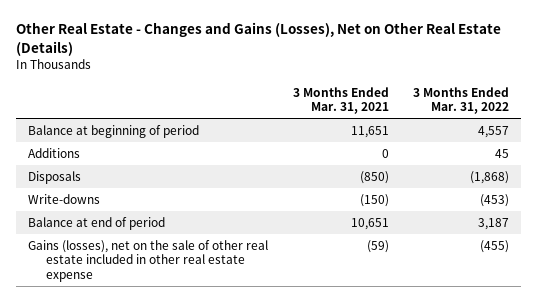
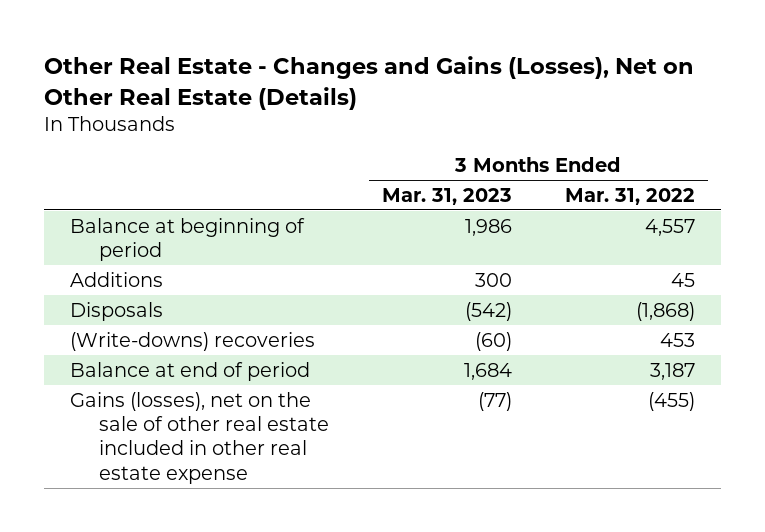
[292,86,389,115] 3 Months Ended Mar. 31, 2021 -> none
none -> [382,187,513,205] Mar. 31, 2023
[28,193,101,204] Write-downs -> [70,331,316,351] (Write-downs) recoveries
[479,193,509,207] (453) -> [659,332,695,347] 453

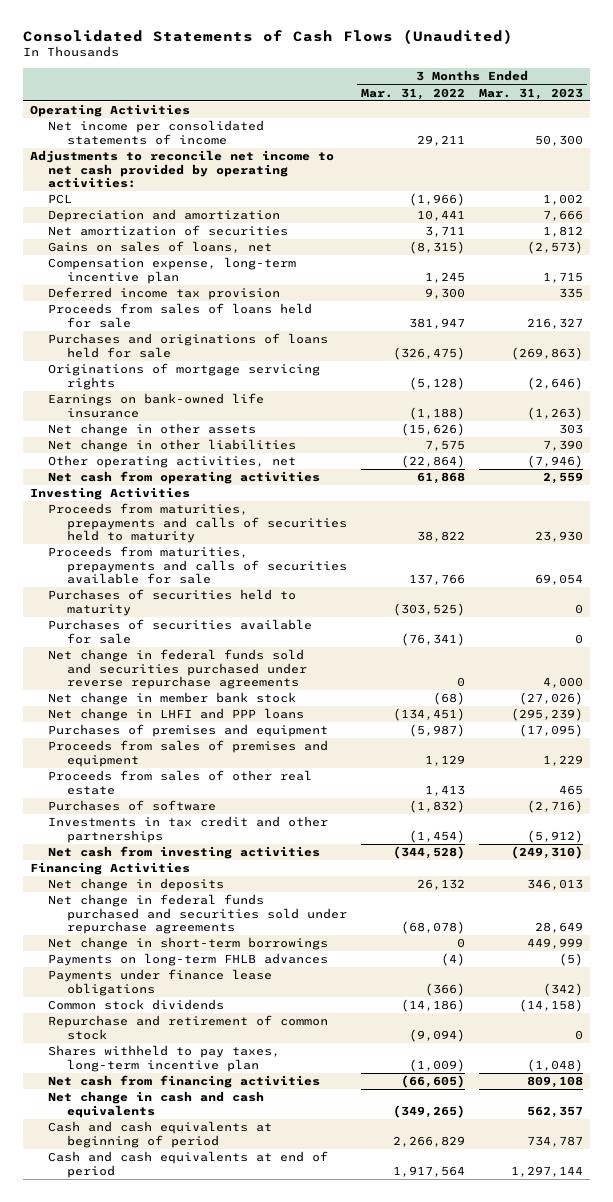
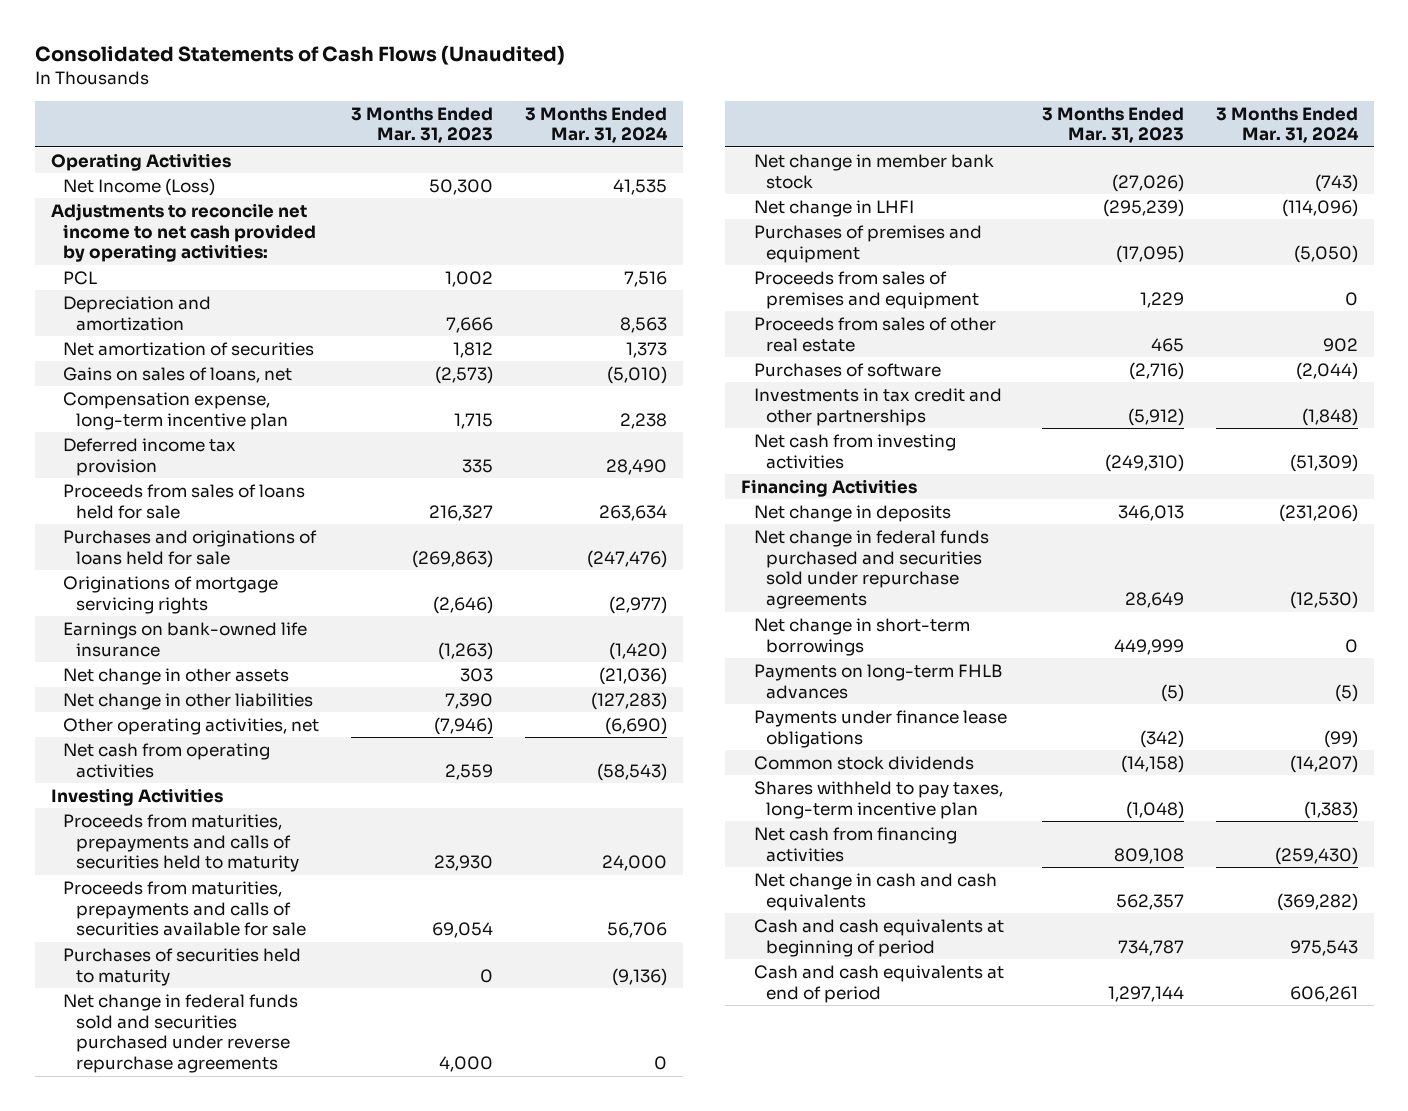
[360,87,465,100] Mar. 31, 2022 -> none
none -> [525,106,669,144] 3 Months Ended Mar. 31, 2024
[48,120,265,145] Net income per consolidated statements of income -> [63,177,216,196] Net Income (Loss)
[48,619,313,644] Purchases of securities available for sale -> none
[48,708,305,722] Net change in LHFI and PPP loans -> [753,199,914,217] Net change in LHFI
[48,1015,329,1040] Repurchase and retirement of common stock -> none

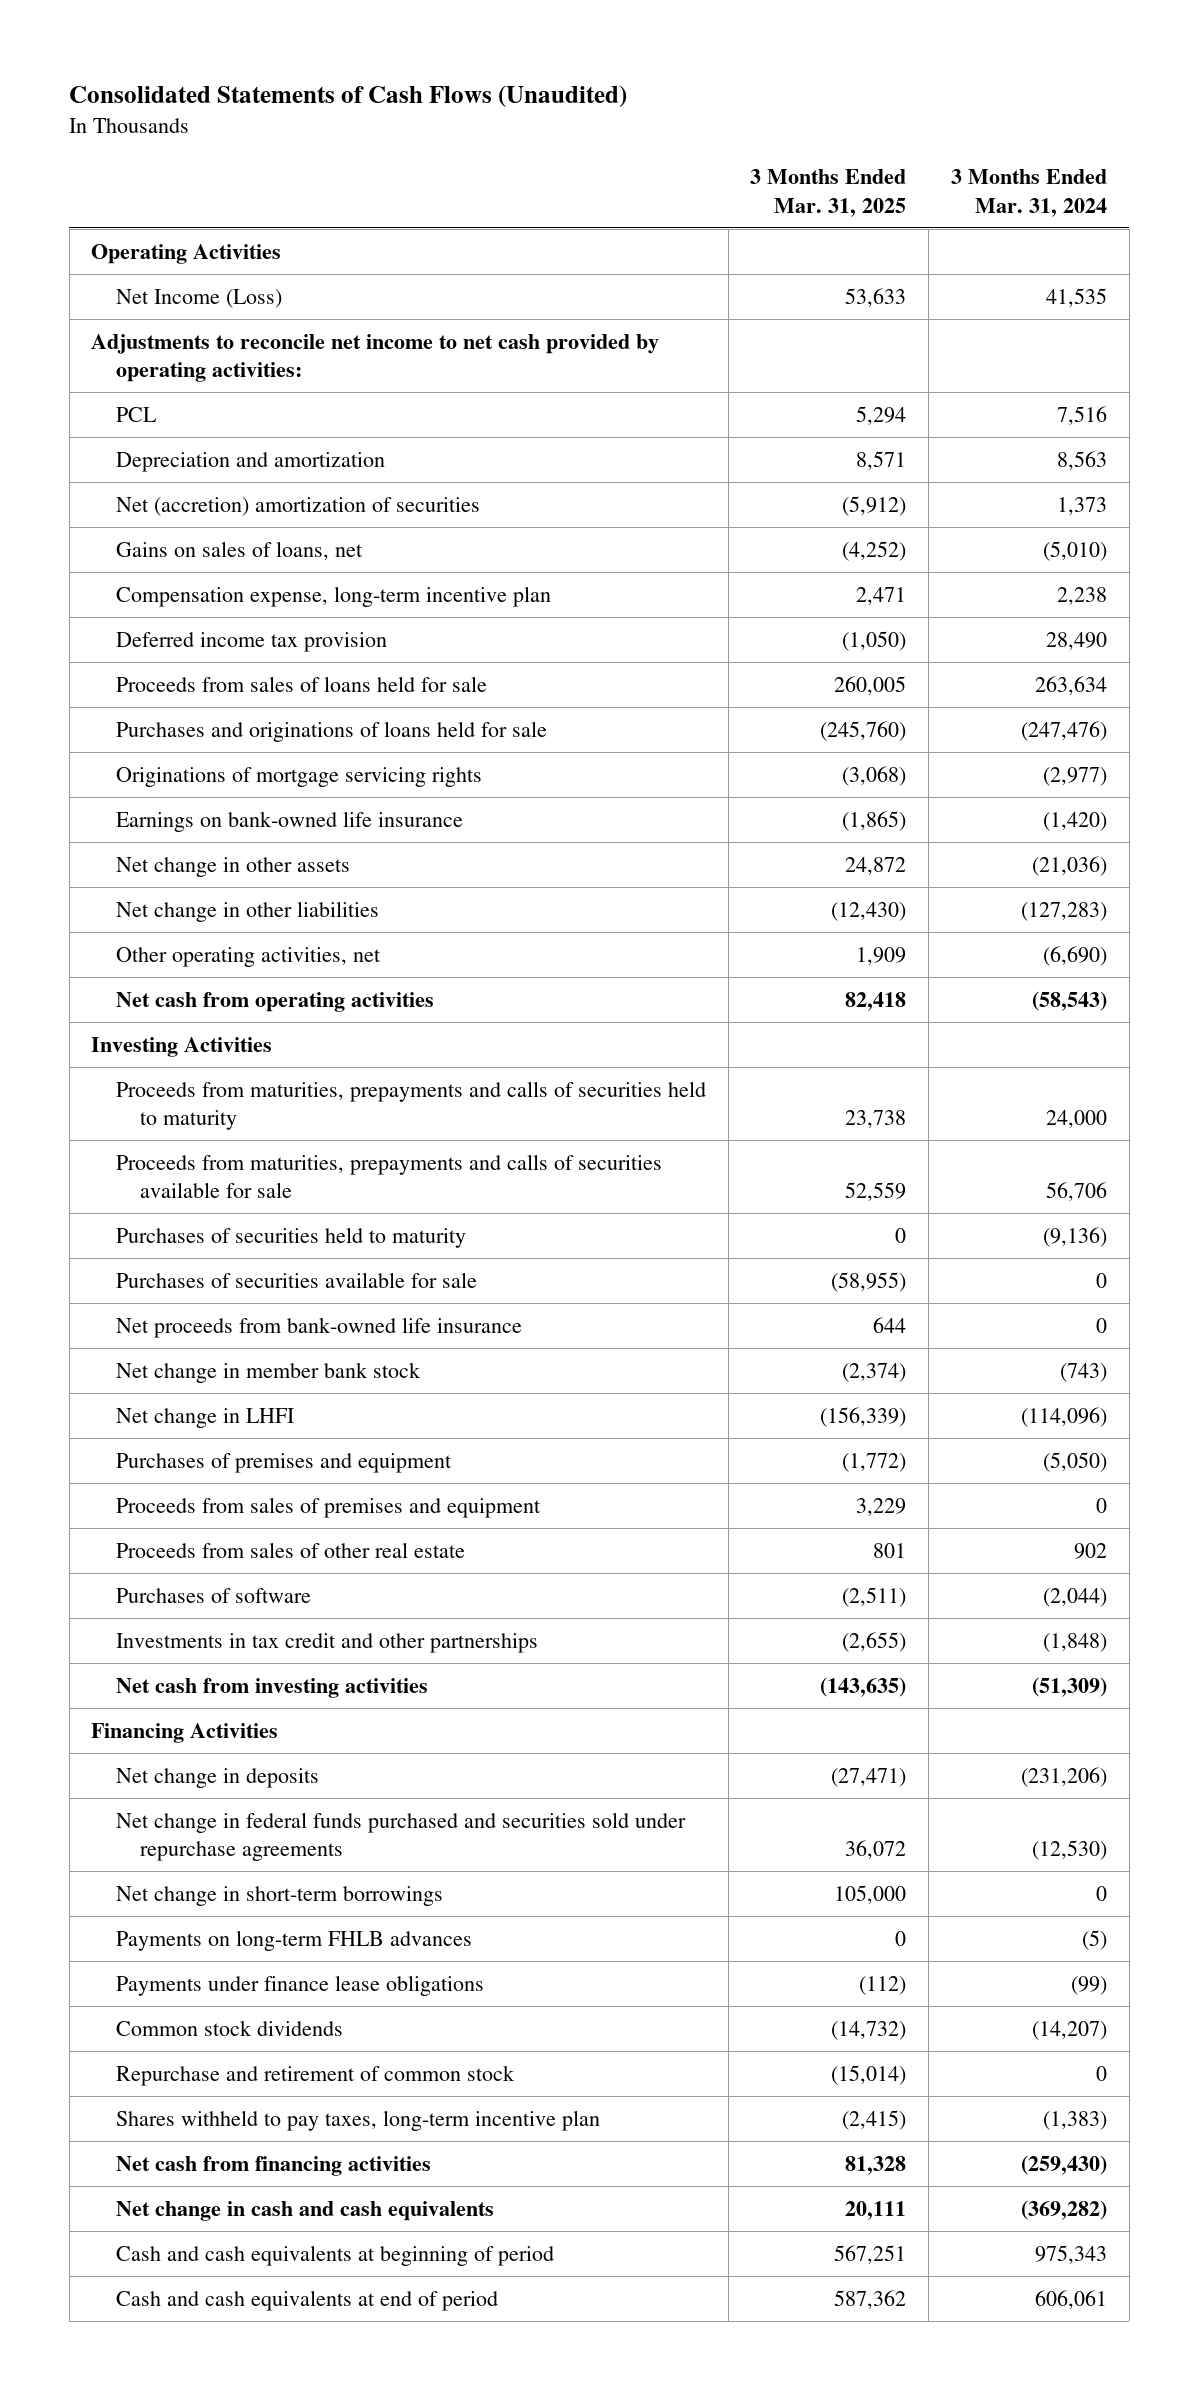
[351,106,494,144] 3 Months Ended Mar. 31, 2023 -> none
none -> [750,169,907,217] 3 Months Ended Mar. 31, 2025
[63,341,315,356] Net amortization of securities -> [115,496,480,516] Net (accretion) amortization of securities
[63,993,299,1073] Net change in federal funds sold and securities purchased under reverse repurchase agreements -> none
none -> [115,1271,477,1288] Purchases of securities available for sale
none -> [115,1316,522,1338] Net proceeds from bank-owned life insurance
none -> [115,2064,515,2086] Repurchase and retirement of common stock
[1289,939,1358,956] 975,543 -> [1034,2244,1107,2264] 975,343
[1289,985,1358,1002] 606,261 -> [1034,2289,1107,2309] 606,061

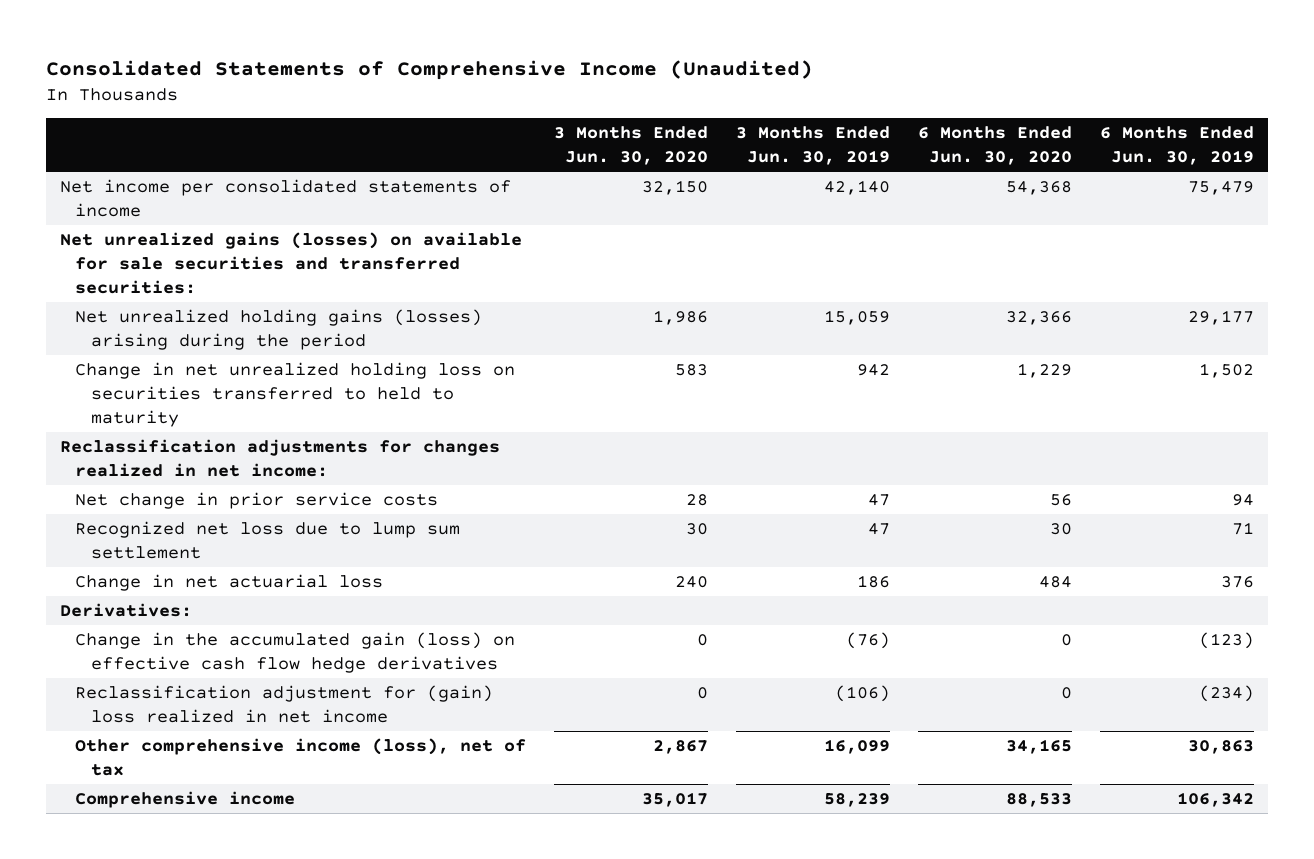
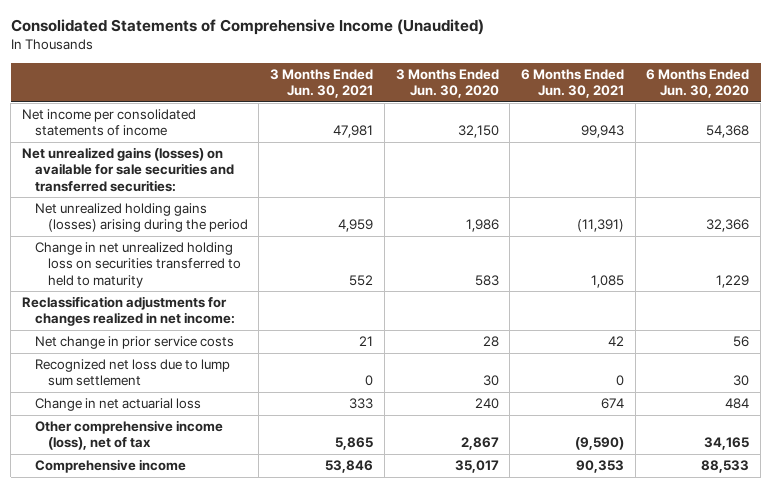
[736,126,891,166] 3 Months Ended Jun. 30, 2019 -> none
[1100,126,1255,166] 6 Months Ended Jun. 30, 2019 -> none
none -> [270,68,374,99] 3 Months Ended Jun. 30, 2021
none -> [520,68,624,99] 6 Months Ended Jun. 30, 2021
[59,603,192,618] Derivatives: -> none
[75,632,516,674] Change in the accumulated gain (loss) on effective cash flow hedge derivatives -> none
[75,685,494,724] Reclassification adjustment for (gain) loss realized in net income -> none

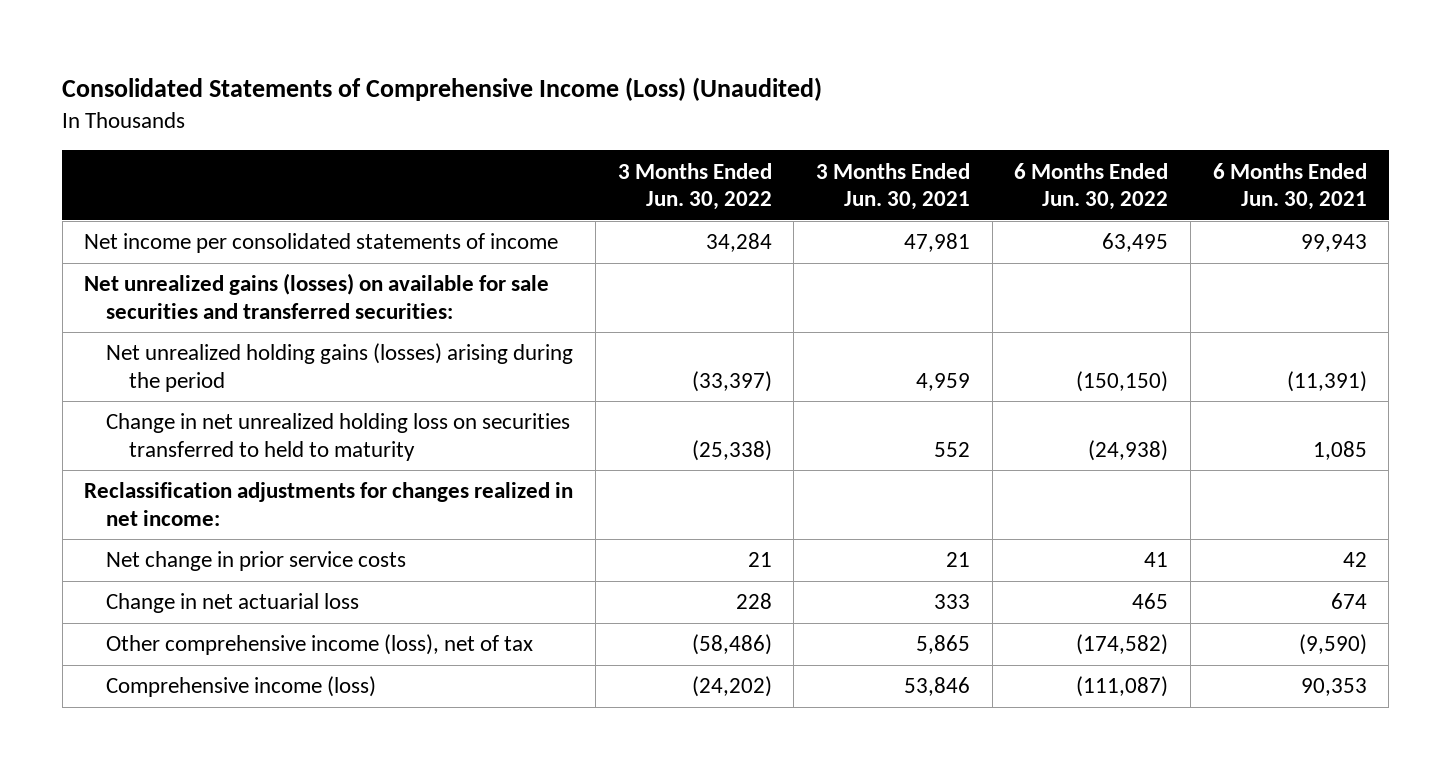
[10,19,484,36] Consolidated Statements of Comprehensive Income (Unaudited) -> [62,77,823,102] Consolidated Statements of Comprehensive Income (Loss) (Unaudited)
[395,68,499,99] 3 Months Ended Jun. 30, 2020 -> none
[646,68,750,99] 6 Months Ended Jun. 30, 2020 -> none
none -> [617,162,772,210] 3 Months Ended Jun. 30, 2022
none -> [1014,162,1169,210] 6 Months Ended Jun. 30, 2022
[34,359,230,387] Recognized net loss due to lump sum settlement -> none
[34,459,186,474] Comprehensive income -> [106,676,377,698] Comprehensive income (loss)

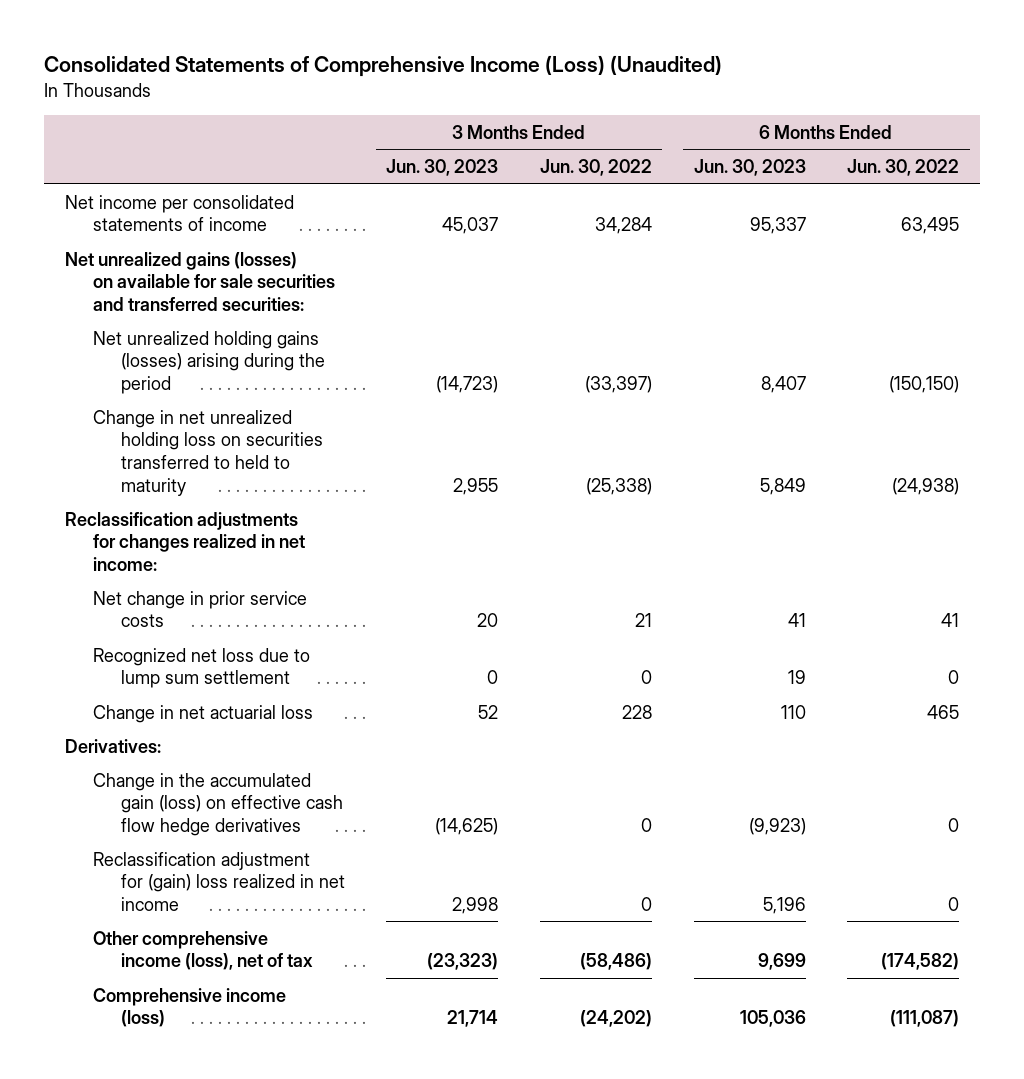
[816,162,971,210] 3 Months Ended Jun. 30, 2021 -> none
[1212,162,1367,210] 6 Months Ended Jun. 30, 2021 -> none
none -> [386,159,499,177] Jun. 30, 2023
none -> [693,159,806,177] Jun. 30, 2023
none -> [92,647,310,689] Recognized net loss due to lump sum settlement
none -> [64,738,161,753] Derivatives:
none -> [92,772,343,836] Change in the accumulated gain (loss) on effective cash flow hedge derivatives
none -> [92,851,345,911] Reclassification adjustment for (gain) loss realized in net income

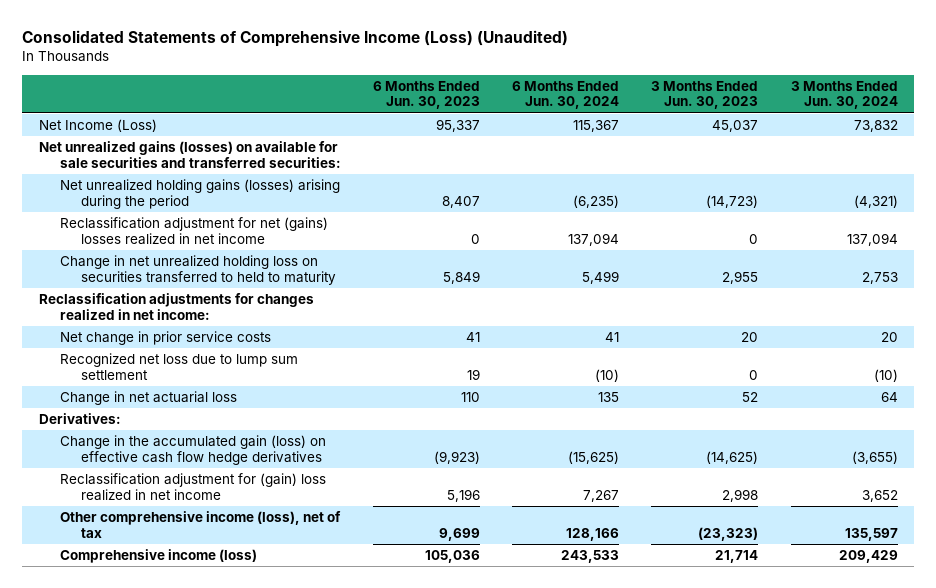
[539,159,652,177] Jun. 30, 2022 -> none
[847,159,960,177] Jun. 30, 2022 -> none
none -> [512,80,620,110] 6 Months Ended Jun. 30, 2024
none -> [790,80,898,110] 3 Months Ended Jun. 30, 2024
[64,194,294,232] Net income per consolidated statements of income -> [38,119,157,133] Net Income (Loss)
none -> [59,217,328,245] Reclassification adjustment for net (gains) losses realized in net income

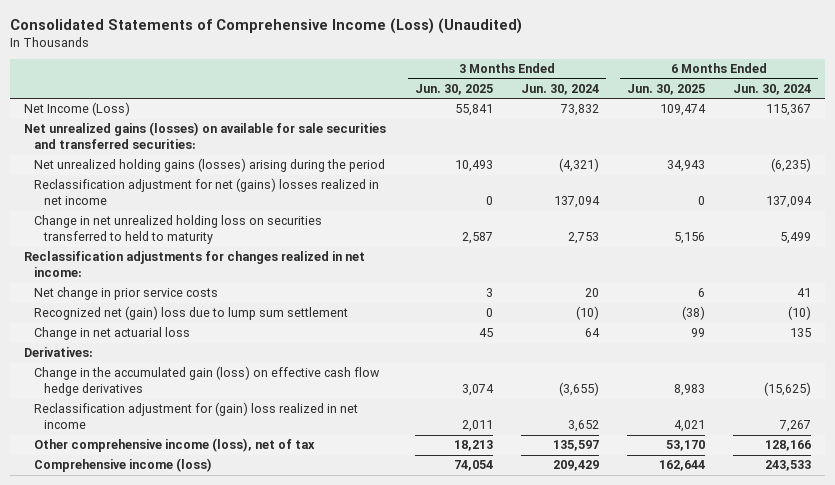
[372,80,480,110] 6 Months Ended Jun. 30, 2023 -> none
[651,80,759,110] 3 Months Ended Jun. 30, 2023 -> none
none -> [414,83,493,95] Jun. 30, 2025
none -> [626,83,705,95] Jun. 30, 2025
[59,353,298,380] Recognized net loss due to lump sum settlement -> [34,306,349,321] Recognized net (gain) loss due to lump sum settlement

